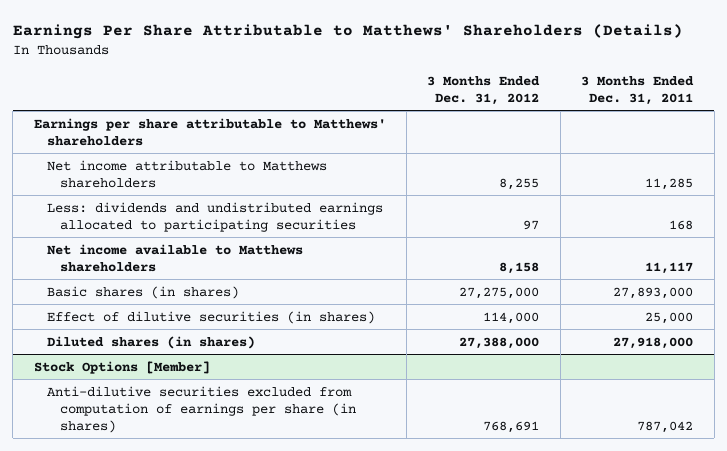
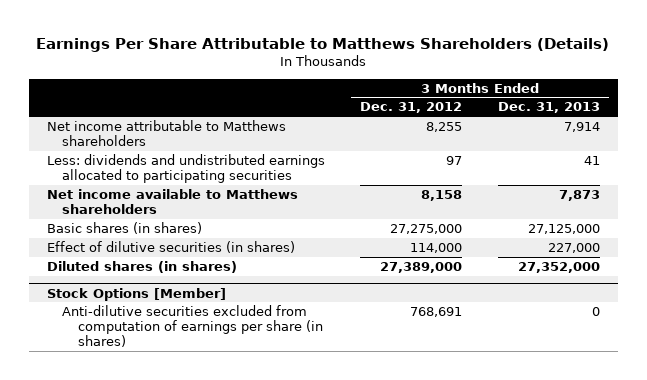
[12,23,683,39] Earnings Per Share Attributable to Matthews' Shareholders (Details) -> [36,37,610,52] Earnings Per Share Attributable to Matthews Shareholders (Details)
[581,75,695,105] 3 Months Ended Dec. 31, 2011 -> none
none -> [497,102,600,114] Dec. 31, 2013
[33,117,386,146] Earnings per share attributable to Matthews' shareholders -> none
[459,336,540,349] 27,388,000 -> [380,262,463,274] 27,389,000

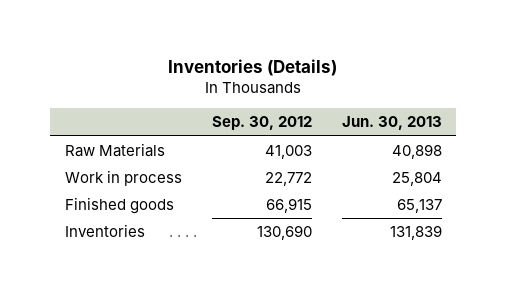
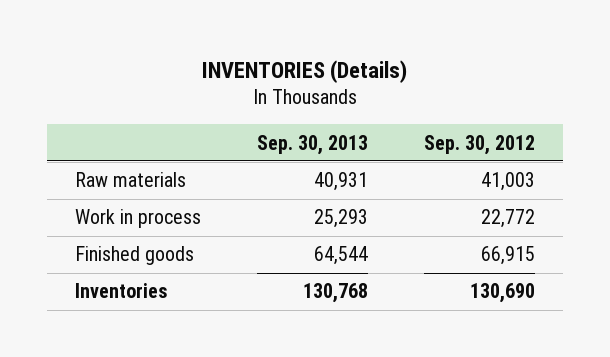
[168,59,338,77] Inventories (Details) -> [201,59,407,83] INVENTORIES (Details)
[341,116,442,131] Jun. 30, 2013 -> none
none -> [256,134,368,155] Sep. 30, 2013
[64,143,165,158] Raw Materials -> [74,172,186,188] Raw materials

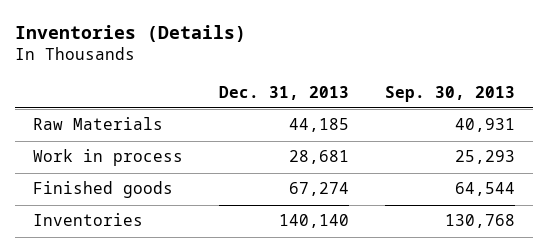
[201,59,407,83] INVENTORIES (Details) -> [14,25,246,43] Inventories (Details)
[423,134,535,155] Sep. 30, 2012 -> none
none -> [218,85,349,100] Dec. 31, 2013
[74,172,186,188] Raw materials -> [32,117,163,131] Raw Materials

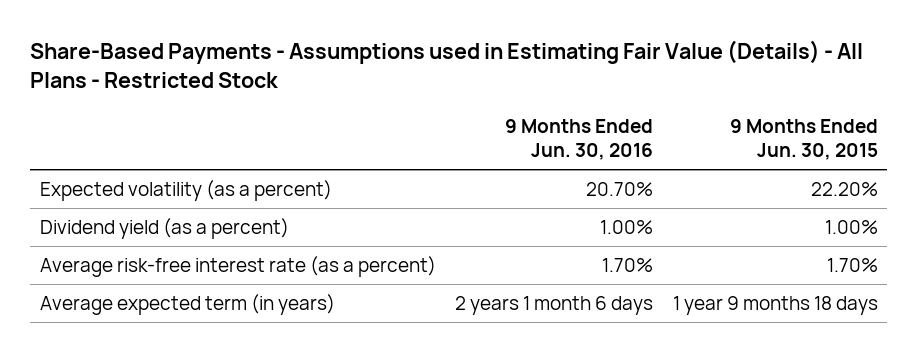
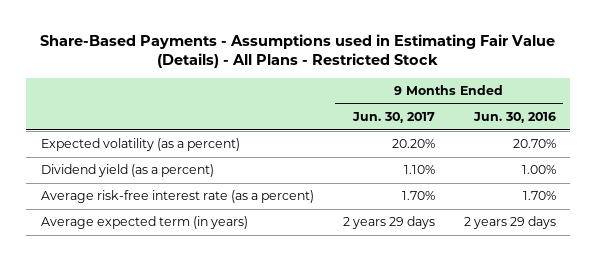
[729,118,878,160] 9 Months Ended Jun. 30, 2015 -> none
none -> [351,112,435,124] Jun. 30, 2017
[455,295,654,315] 2 years 1 month 6 days -> [463,216,556,230] 2 years 29 days

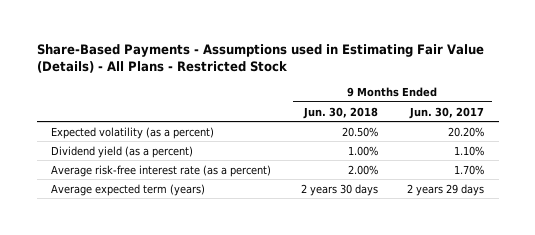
[472,112,556,124] Jun. 30, 2016 -> none
none -> [302,106,378,119] Jun. 30, 2018
[40,216,248,230] Average expected term (in years) -> [51,183,206,196] Average expected term (years)

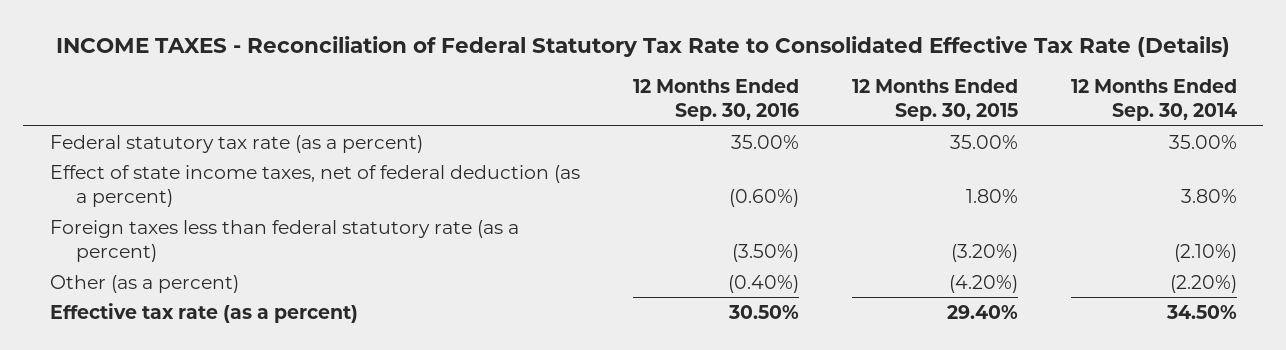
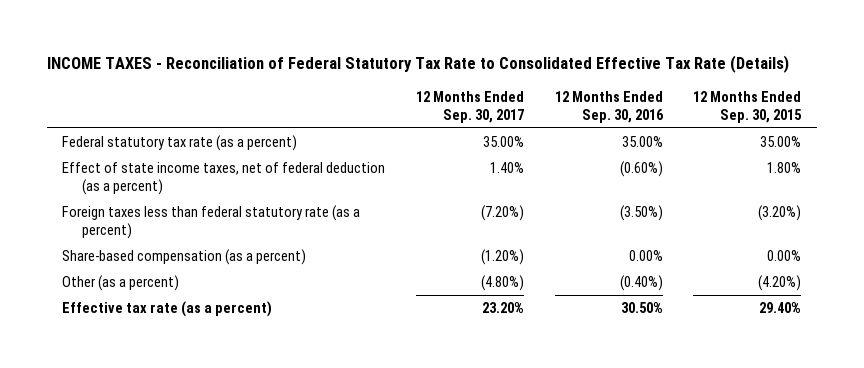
[1070,79,1237,122] 12 Months Ended Sep. 30, 2014 -> none
none -> [415,91,524,124] 12 Months Ended Sep. 30, 2017
none -> [62,249,307,266] Share-based compensation (as a percent)

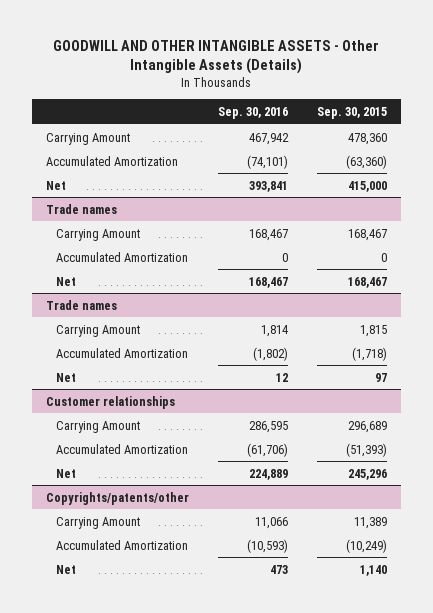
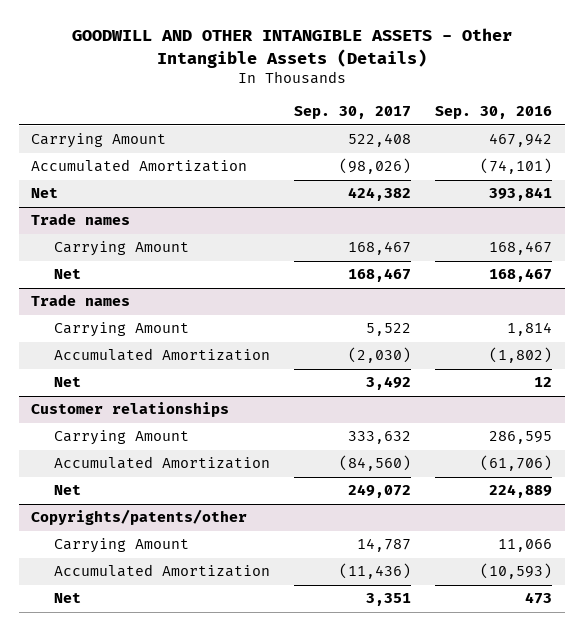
[316,107,387,120] Sep. 30, 2015 -> none
none -> [294,106,412,120] Sep. 30, 2017
[56,251,189,262] Accumulated Amortization -> none

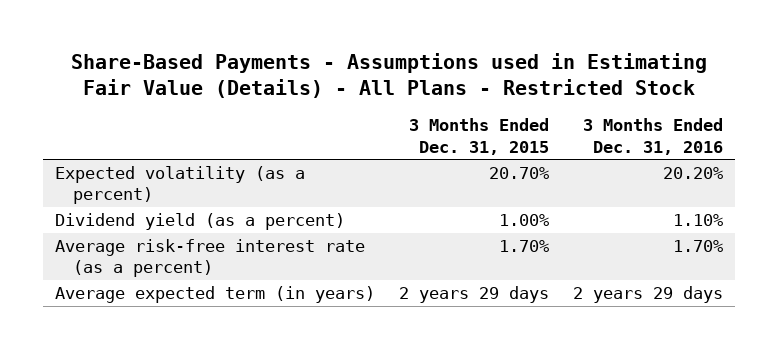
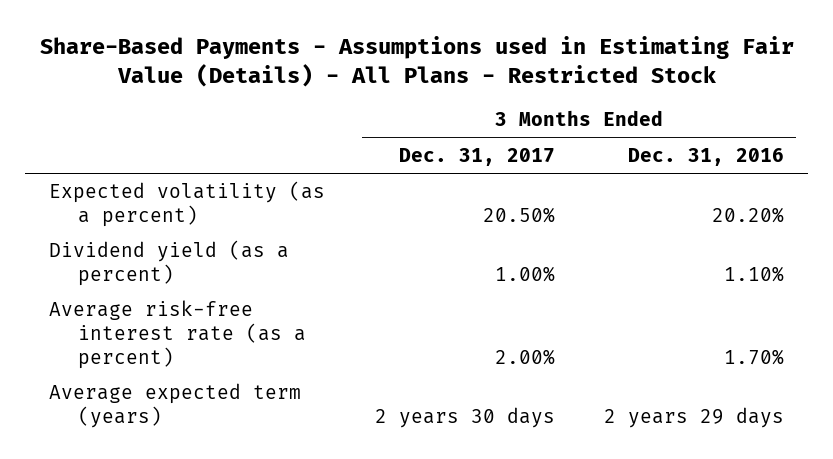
[408,118,549,155] 3 Months Ended Dec. 31, 2015 -> none
none -> [398,147,555,166] Dec. 31, 2017
[54,286,375,304] Average expected term (in years) -> [49,383,302,429] Average expected term (years)

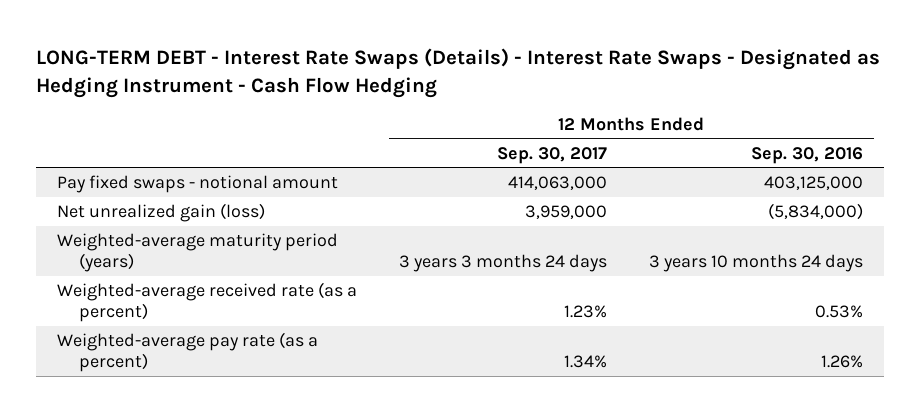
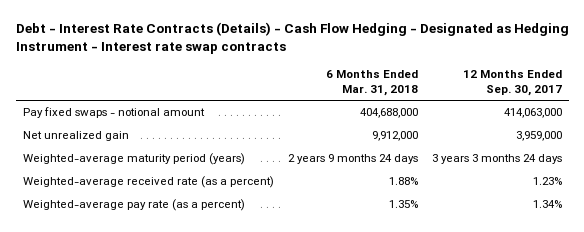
[36,48,881,98] LONG-TERM DEBT - Interest Rate Swaps (Details) - Interest Rate Swaps - Designated as Hedging Instrument - Cash Flow Hedging -> [15,22,569,55] Debt - Interest Rate Contracts (Details) - Cash Flow Hedging - Designated as Hedging Instrument - Interest rate swap contracts
[751,146,864,164] Sep. 30, 2016 -> none
none -> [325,70,418,97] 6 Months Ended Mar. 31, 2018
[57,203,266,223] Net unrealized gain (loss) -> [22,131,129,142] Net unrealized gain

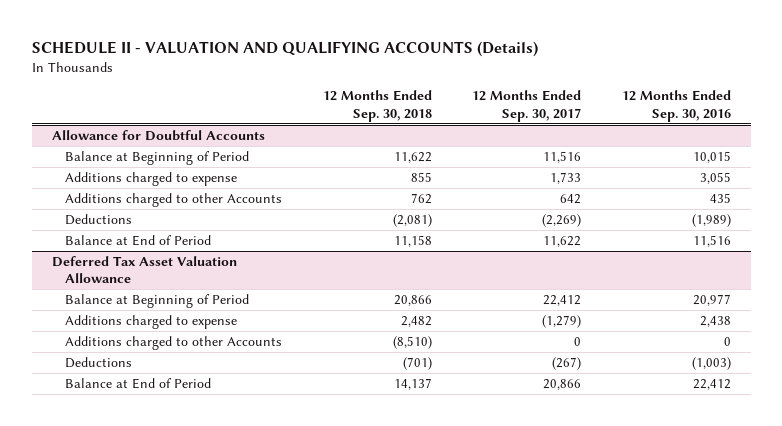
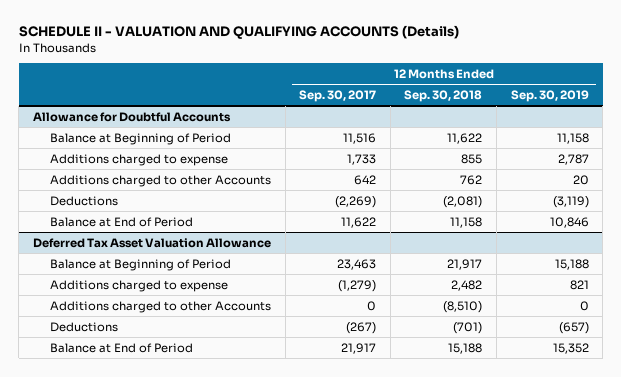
[621,90,731,122] 12 Months Ended Sep. 30, 2016 -> none
none -> [510,89,589,102] Sep. 30, 2019
[393,294,432,306] 20,866 -> [447,258,483,270] 21,917
[543,294,582,306] 22,412 -> [337,258,377,270] 23,463
[393,377,432,390] 14,137 -> [448,342,483,354] 15,188
[543,378,582,390] 20,866 -> [341,342,377,354] 21,917

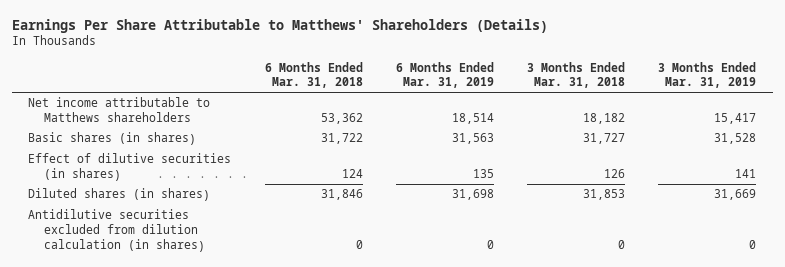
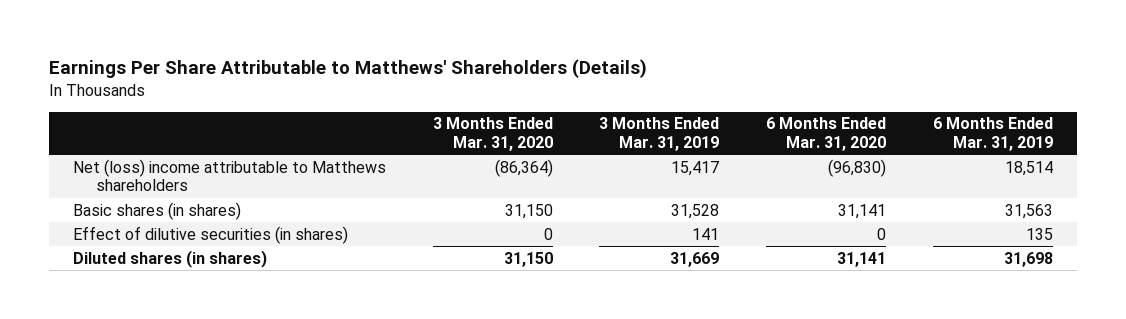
[264,61,363,89] 6 Months Ended Mar. 31, 2018 -> none
[527,61,626,89] 3 Months Ended Mar. 31, 2018 -> none
none -> [432,117,553,152] 3 Months Ended Mar. 31, 2020
none -> [766,117,887,152] 6 Months Ended Mar. 31, 2020
[28,97,211,123] Net income attributable to Matthews shareholders -> [72,158,386,192] Net (loss) income attributable to Matthews shareholders
[28,209,206,252] Antidilutive securities excluded from dilution calculation (in shares) -> none

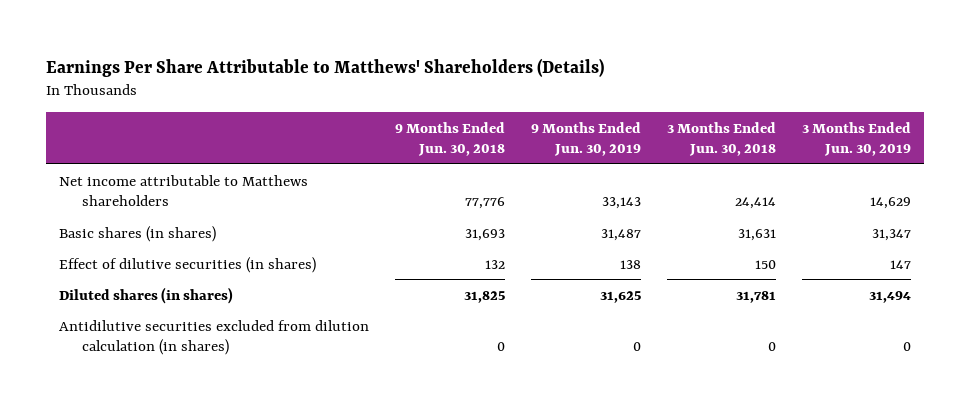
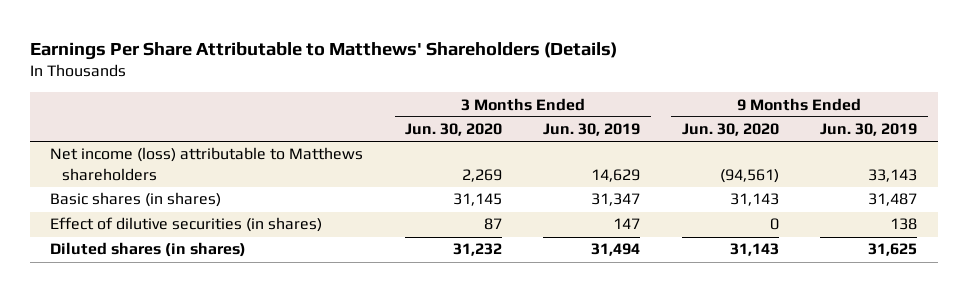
[395,121,506,156] 9 Months Ended Jun. 30, 2018 -> none
[667,121,777,156] 3 Months Ended Jun. 30, 2018 -> none
none -> [404,123,502,137] Jun. 30, 2020
none -> [681,123,779,137] Jun. 30, 2020
[59,174,309,206] Net income attributable to Matthews shareholders -> [50,147,364,181] Net income (loss) attributable to Matthews shareholders
[59,319,370,355] Antidilutive securities excluded from dilution calculation (in shares) -> none

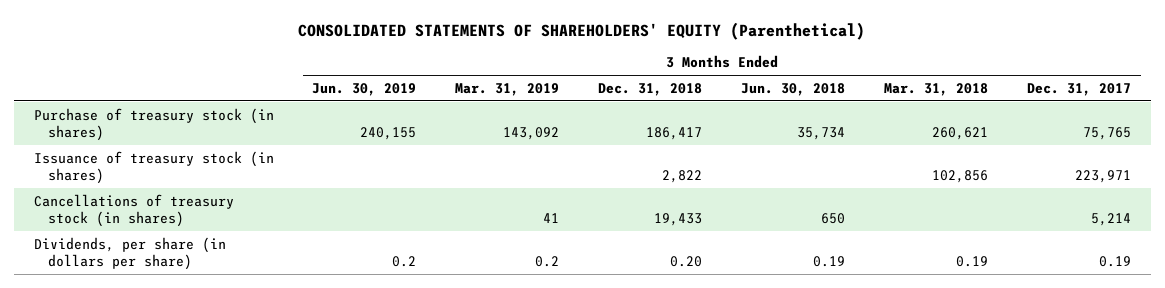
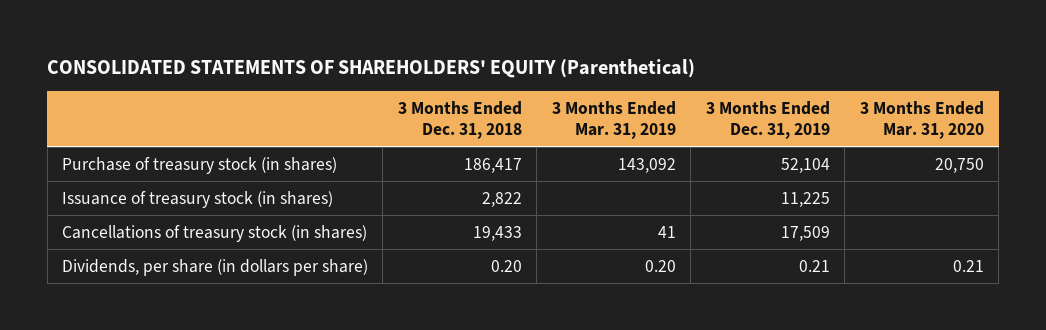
[312,83,417,97] Jun. 30, 2019 -> none
[741,83,846,97] Jun. 30, 2018 -> none
[884,83,989,97] Mar. 31, 2018 -> none
[1027,83,1132,97] Dec. 31, 2017 -> none
none -> [705,101,830,139] 3 Months Ended Dec. 31, 2019
none -> [859,101,984,139] 3 Months Ended Mar. 31, 2020
[535,255,560,267] 0.2 -> [644,259,676,272] 0.20

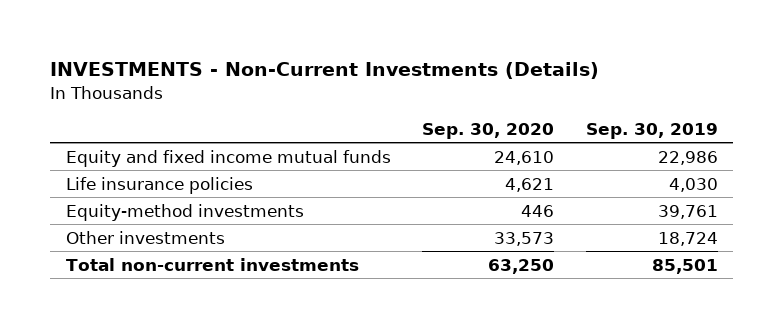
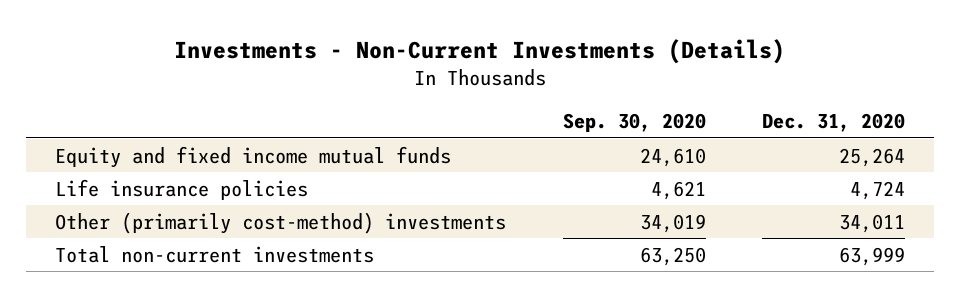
[50,62,600,80] INVESTMENTS - Non-Current Investments (Details) -> [174,38,786,64] Investments - Non-Current Investments (Details)
[585,122,718,139] Sep. 30, 2019 -> none
none -> [762,113,906,133] Dec. 31, 2020
[66,203,305,221] Equity-method investments -> none
[66,230,226,244] Other investments -> [54,211,506,234] Other (primarily cost-method) investments
[494,231,555,246] 33,573 -> [639,213,706,233] 34,019

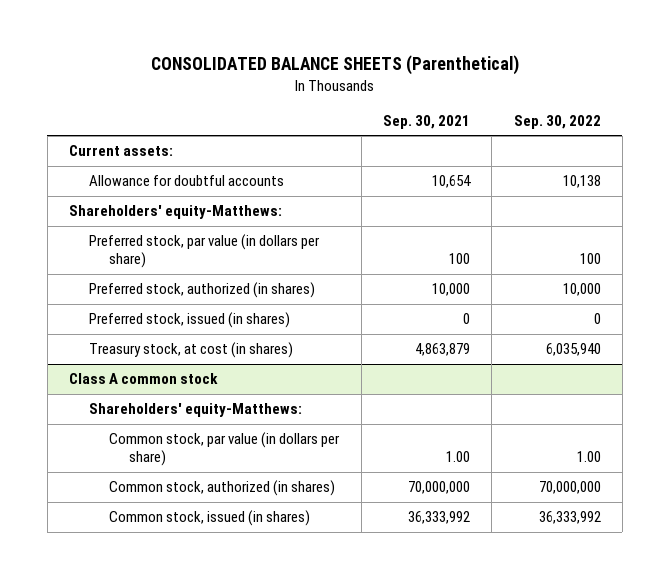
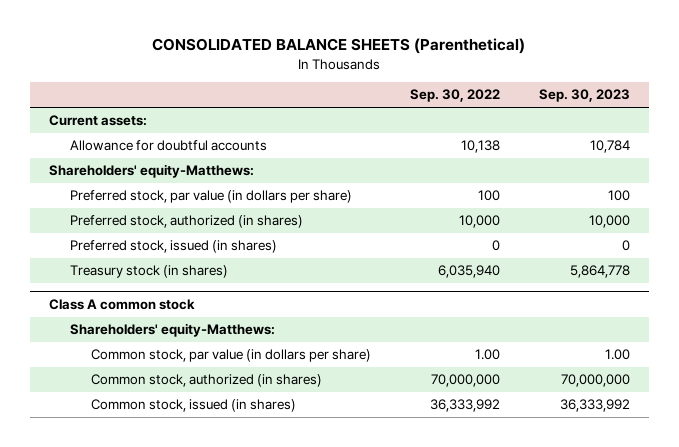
[382,114,470,129] Sep. 30, 2021 -> none
none -> [539,89,631,103] Sep. 30, 2023
[89,342,294,359] Treasury stock, at cost (in shares) -> [70,265,229,279] Treasury stock (in shares)

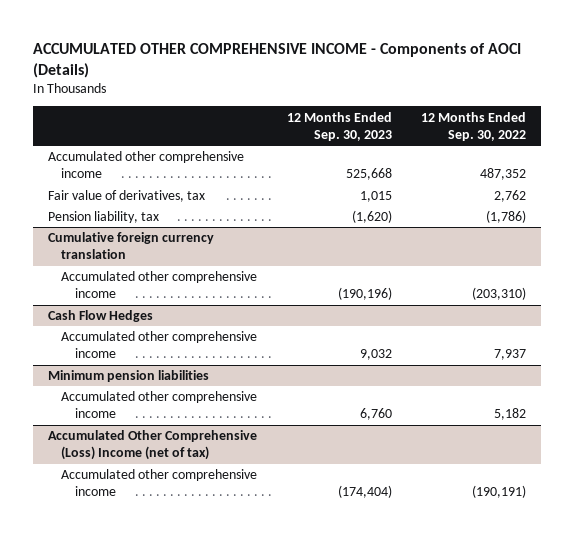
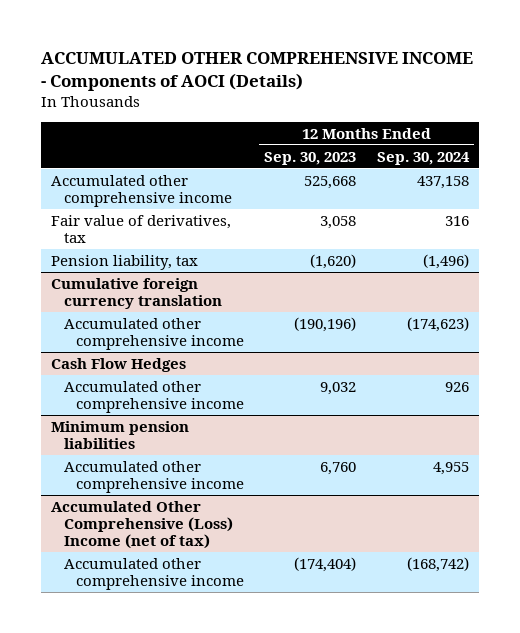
[421,111,527,141] 12 Months Ended Sep. 30, 2022 -> none
none -> [376,151,470,165] Sep. 30, 2024
[359,191,392,203] 1,015 -> [320,215,357,229] 3,058

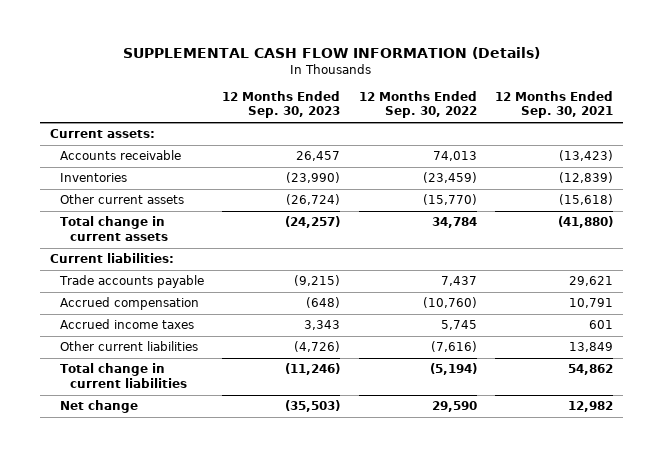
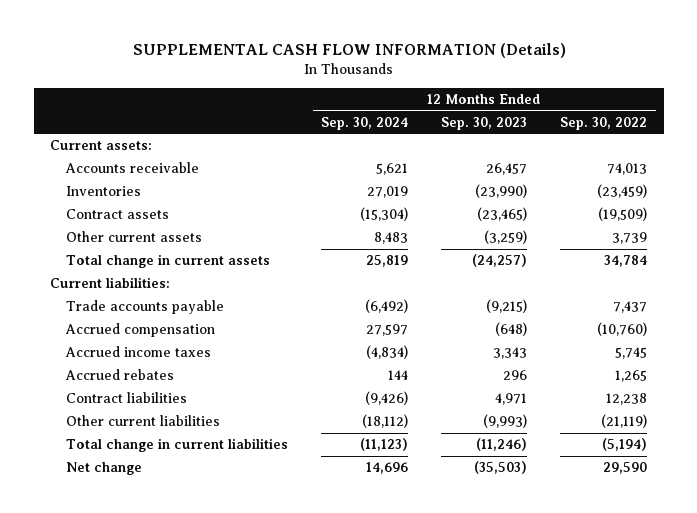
[495,90,614,119] 12 Months Ended Sep. 30, 2021 -> none
none -> [321,116,409,130] Sep. 30, 2024
none -> [66,209,170,220] Contract assets
[286,194,341,206] (26,724) -> [484,230,528,245] (3,259)
[422,194,477,206] (15,770) -> [612,232,648,245] 3,739
none -> [65,369,175,381] Accrued rebates
none -> [66,392,188,404] Contract liabilities
[294,341,341,353] (4,726) -> [483,414,528,429] (9,993)
[430,341,477,353] (7,616) -> [601,414,648,429] (21,119)

